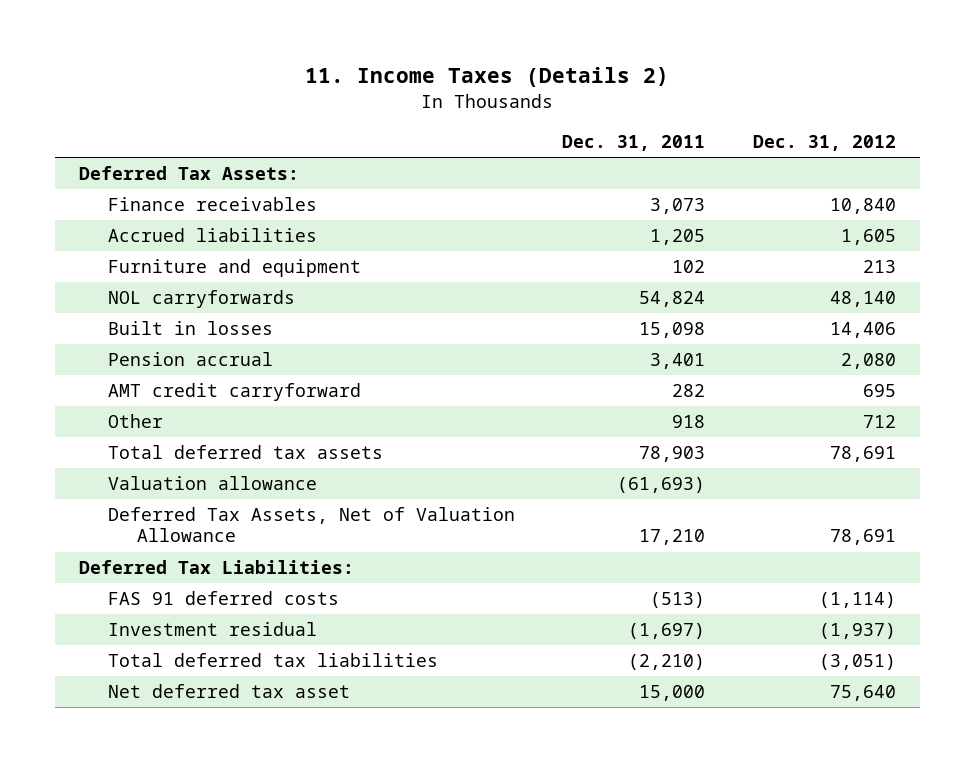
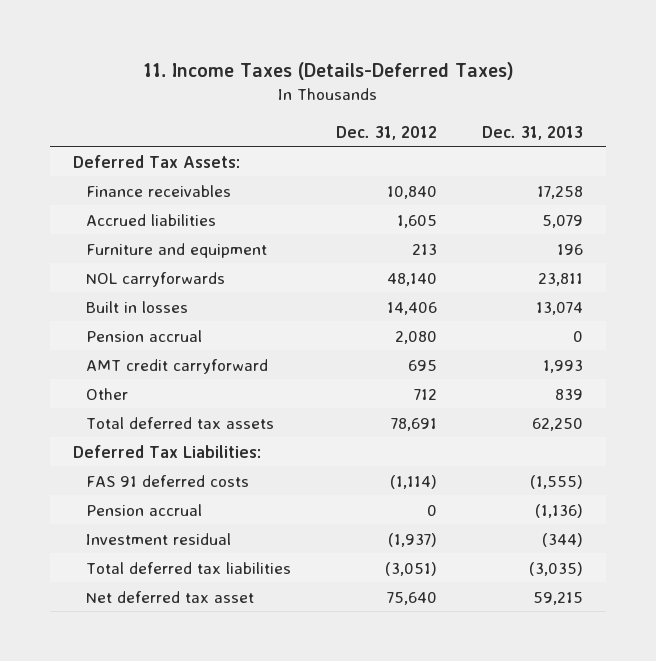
[305,67,670,88] 11. Income Taxes (Details 2) -> [142,61,514,80] 11. Income Taxes (Details-Deferred Taxes)
[562,135,706,152] Dec. 31, 2011 -> none
none -> [482,125,584,140] Dec. 31, 2013
[107,476,317,491] Valuation allowance -> none
[107,507,515,543] Deferred Tax Assets, Net of Valuation Allowance -> none
none -> [85,503,202,516] Pension accrual

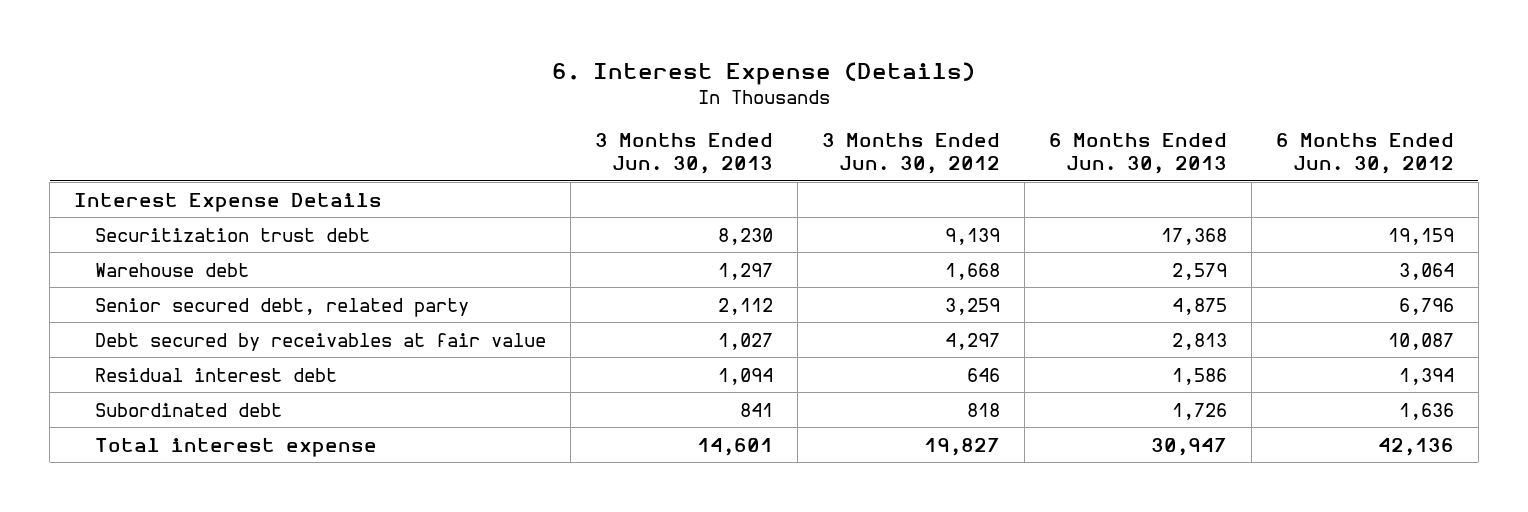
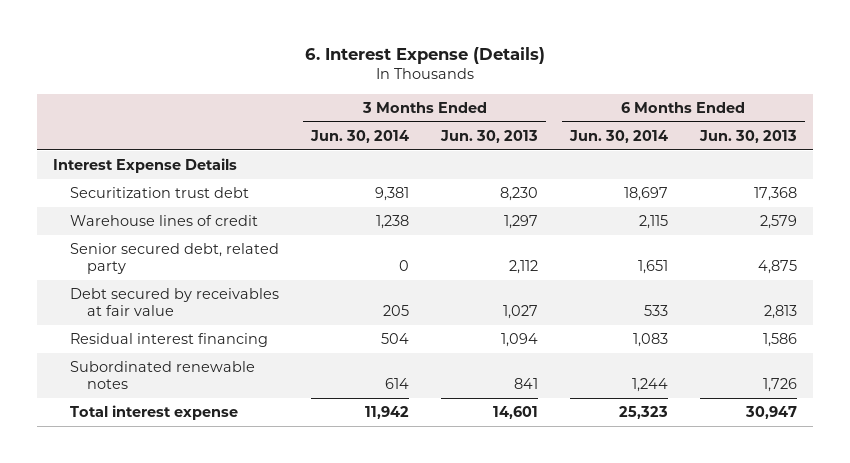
[821,133,1000,174] 3 Months Ended Jun. 30, 2012 -> none
[1275,133,1454,174] 6 Months Ended Jun. 30, 2012 -> none
none -> [310,129,410,143] Jun. 30, 2014
none -> [568,129,668,143] Jun. 30, 2014
[94,262,249,277] Warehouse debt -> [70,215,259,227] Warehouse lines of credit
[94,367,337,382] Residual interest debt -> [70,333,269,348] Residual interest financing
[94,402,282,417] Subordinated debt -> [70,361,256,389] Subordinated renewable notes

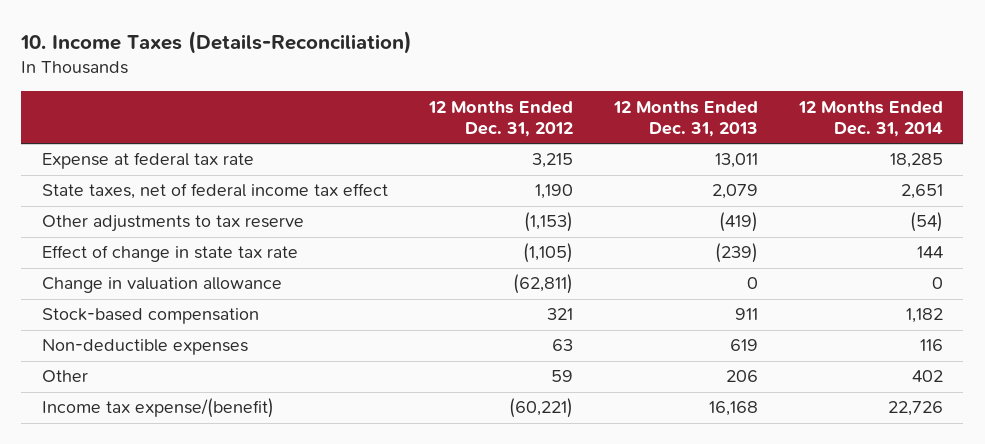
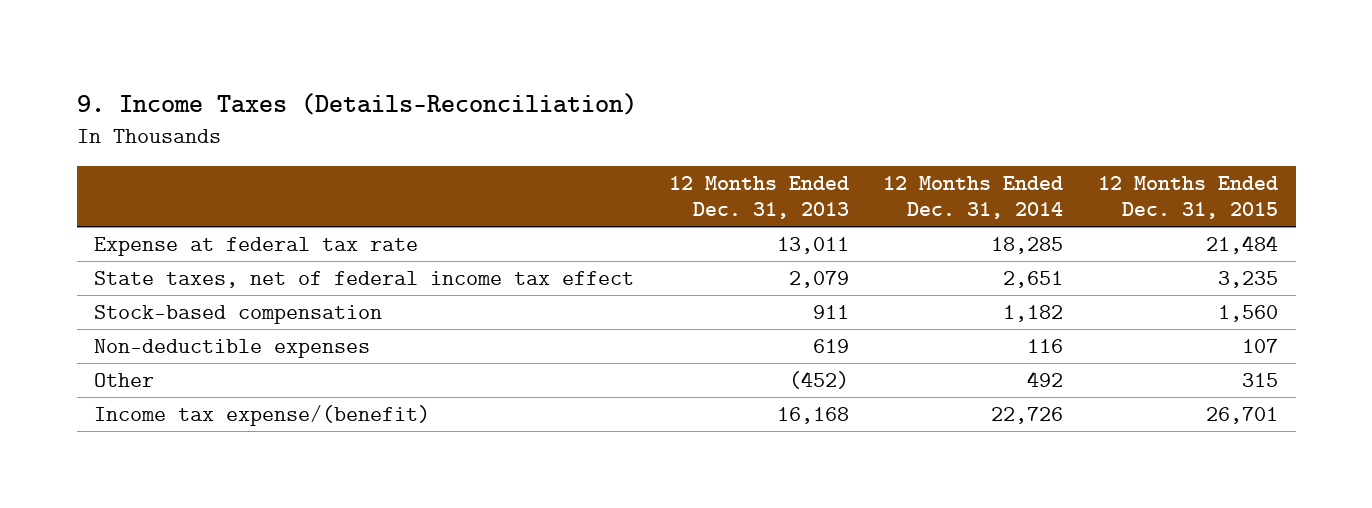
[20,31,413,55] 10. Income Taxes (Details-Reconciliation) -> [76,93,637,116] 9. Income Taxes (Details-Reconciliation)
[427,100,573,137] 12 Months Ended Dec. 31, 2012 -> none
none -> [1098,175,1279,220] 12 Months Ended Dec. 31, 2015
[41,215,304,233] Other adjustments to tax reserve -> none
[41,245,298,263] Effect of change in state tax rate -> none
[41,277,282,294] Change in valuation allowance -> none
[725,370,758,383] 206 -> [788,370,849,389] (452)
[911,370,943,383] 402 -> [1027,370,1064,387] 492

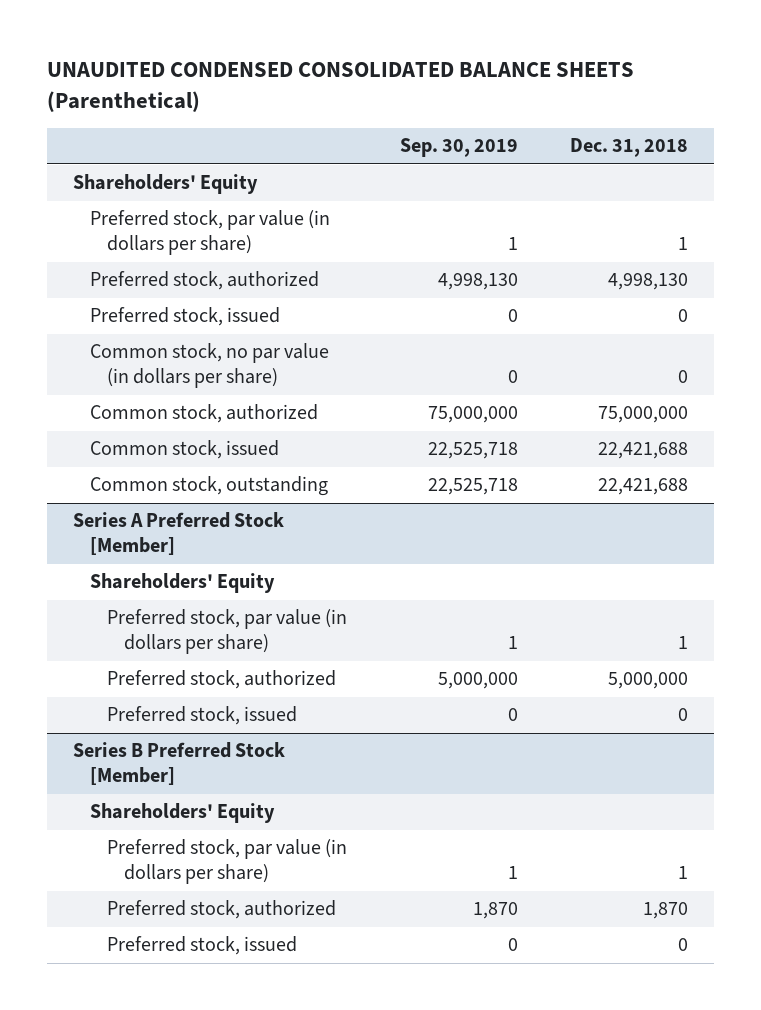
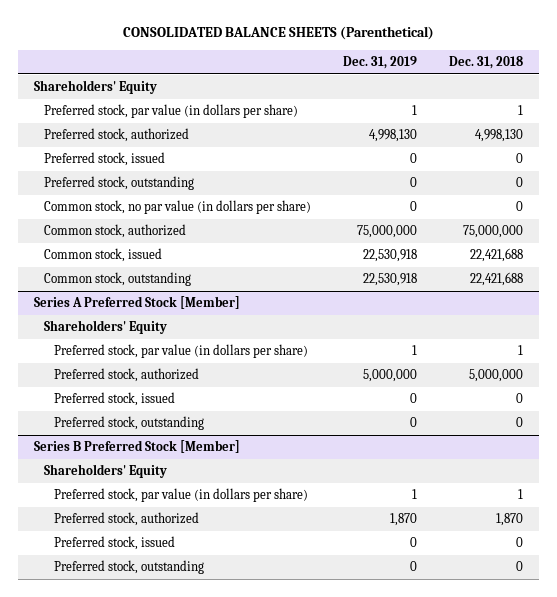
[46,62,634,112] UNAUDITED CONDENSED CONSOLIDATED BALANCE SHEETS (Parenthetical) -> [122,26,434,41] CONSOLIDATED BALANCE SHEETS (Parenthetical)
[399,138,518,158] Sep. 30, 2019 -> none
none -> [343,55,418,69] Dec. 31, 2019
none -> [44,176,195,191] Preferred stock, outstanding
none -> [54,416,205,431] Preferred stock, outstanding
none -> [54,560,205,575] Preferred stock, outstanding

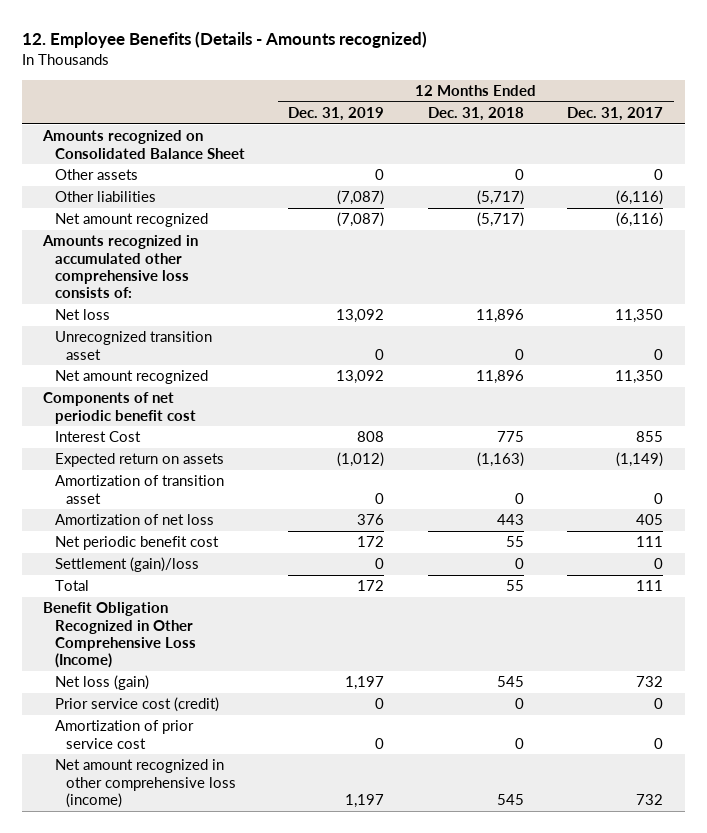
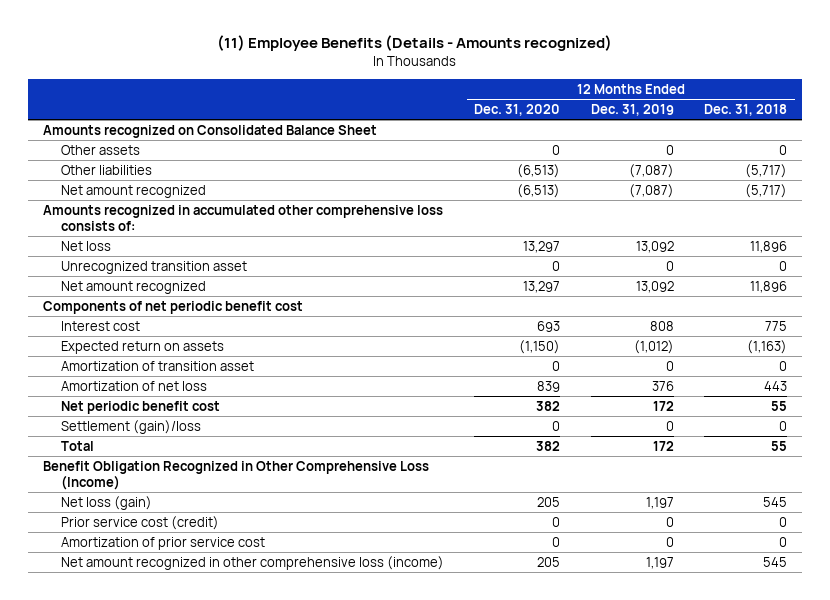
[21,30,427,48] 12. Employee Benefits (Details - Amounts recognized) -> [217,35,613,52] (11) Employee Benefits (Details - Amounts recognized)
[567,107,664,122] Dec. 31, 2017 -> none
none -> [474,103,561,116] Dec. 31, 2020
[54,431,141,443] Interest Cost -> [60,320,140,331] Interest cost

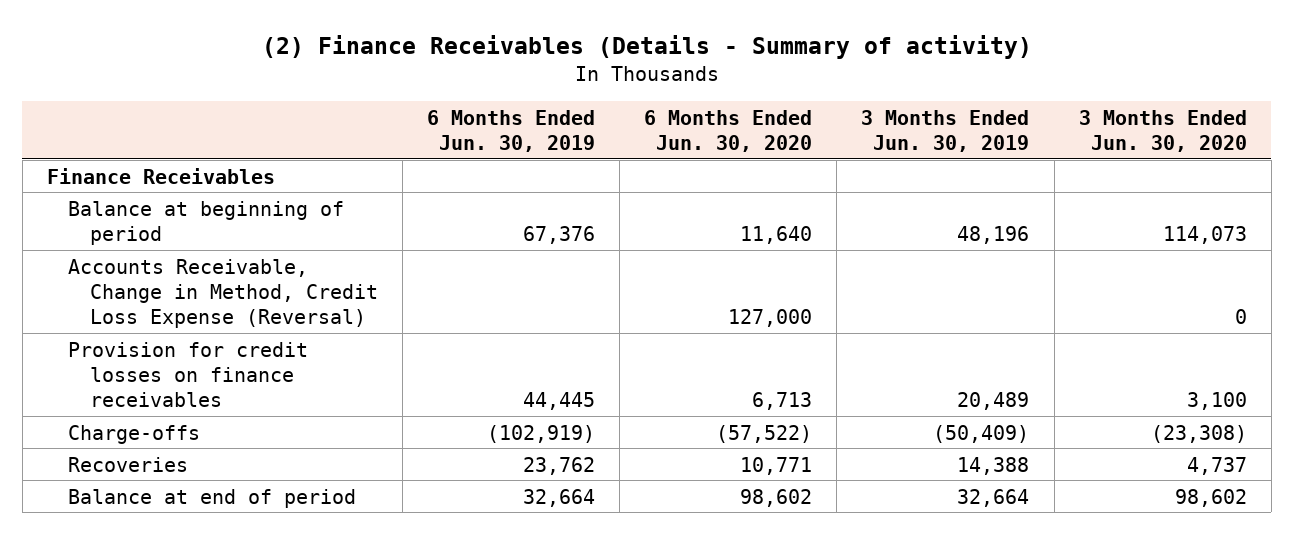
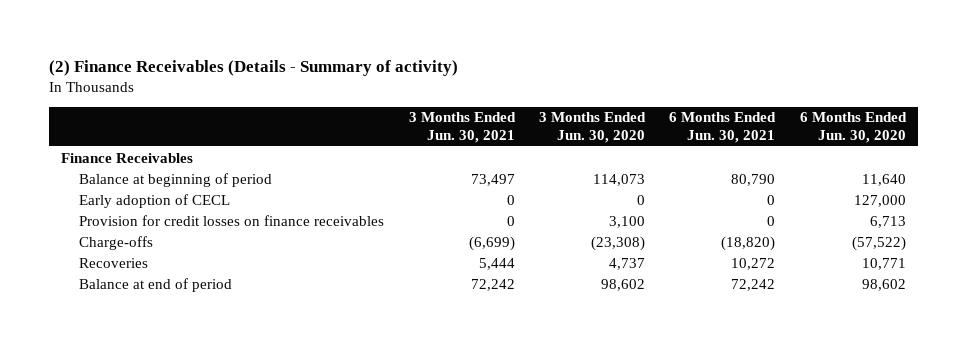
[426,109,595,153] 6 Months Ended Jun. 30, 2019 -> none
[861,109,1030,153] 3 Months Ended Jun. 30, 2019 -> none
none -> [408,112,516,144] 3 Months Ended Jun. 30, 2021
none -> [669,112,777,144] 6 Months Ended Jun. 30, 2021
[68,258,378,329] Accounts Receivable, Change in Method, Credit Loss Expense (Reversal) -> [79,193,231,208] Early adoption of CECL

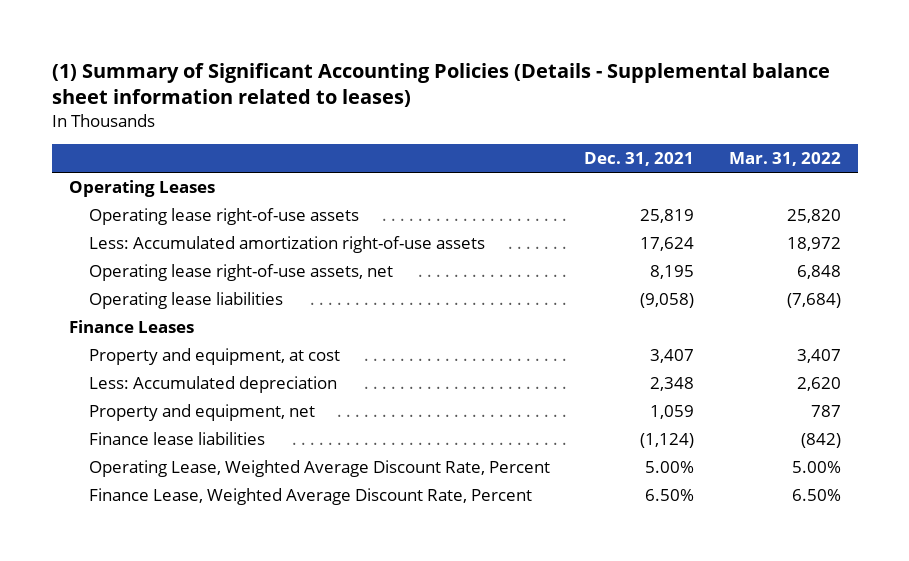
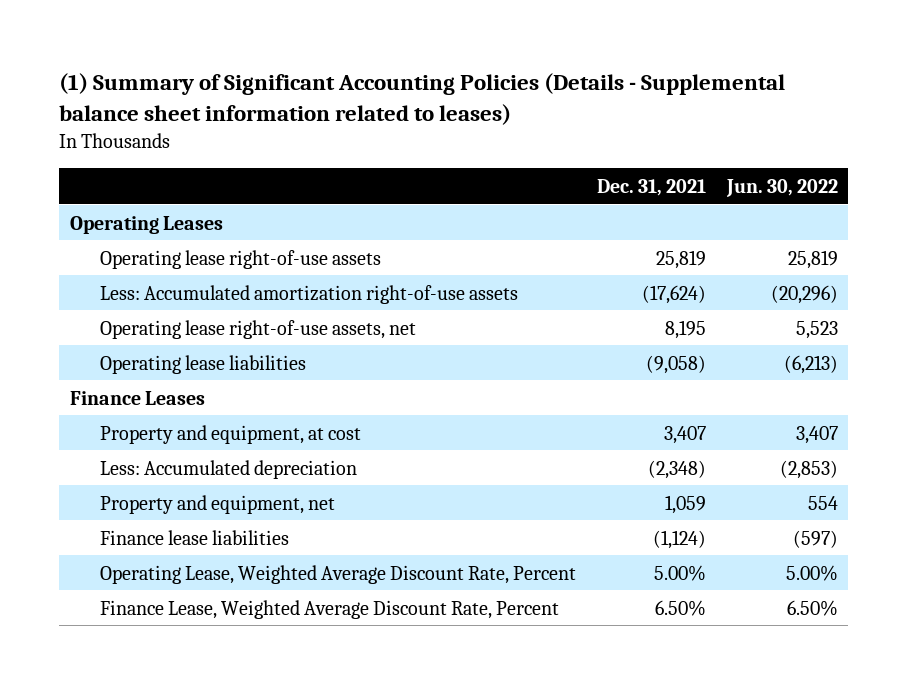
[728,151,841,166] Mar. 31, 2022 -> none
none -> [725,178,838,197] Jun. 30, 2022
[640,237,695,252] 17,624 -> [641,284,706,304] (17,624)
[650,377,695,392] 2,348 -> [647,459,706,479] (2,348)

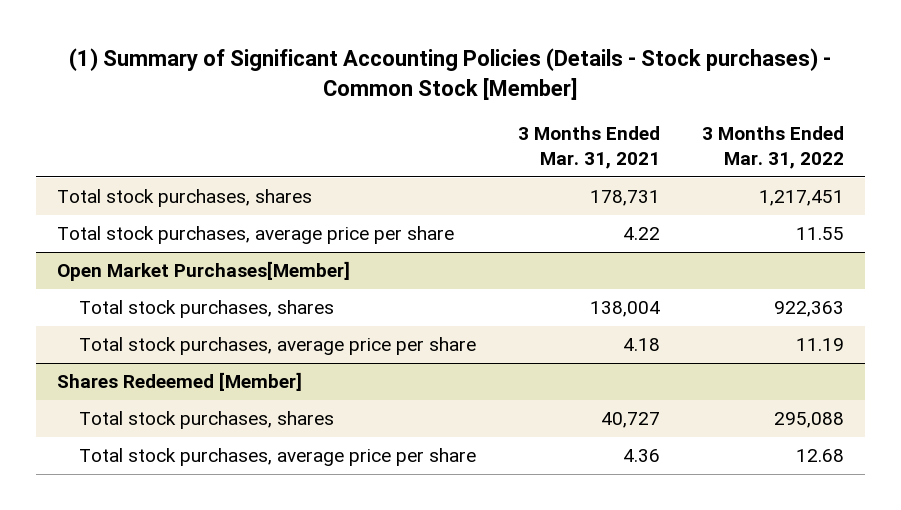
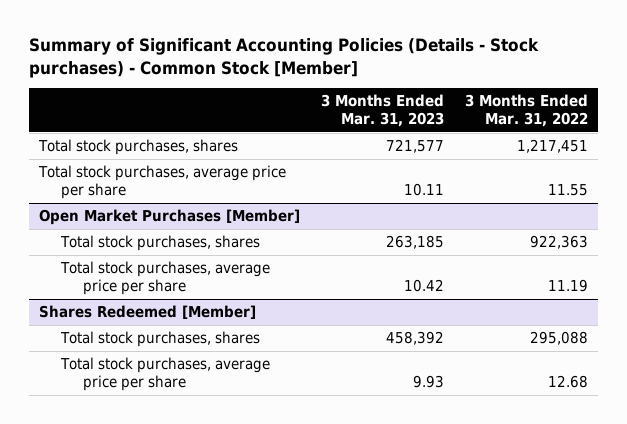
[69,48,832,101] (1) Summary of Significant Accounting Policies (Details - Stock purchases) - Common Stock [Member] -> [29,38,540,78] Summary of Significant Accounting Policies (Details - Stock purchases) - Common Stock [Member]
[517,126,660,170] 3 Months Ended Mar. 31, 2021 -> none
none -> [321,94,445,128] 3 Months Ended Mar. 31, 2023
[57,261,351,282] Open Market Purchases[Member] -> [39,209,301,226] Open Market Purchases [Member]

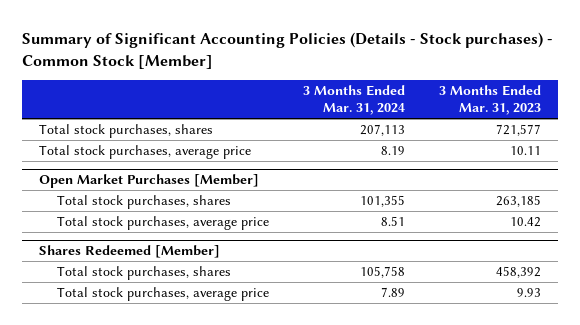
[464,94,588,128] 3 Months Ended Mar. 31, 2022 -> none
none -> [303,85,406,116] 3 Months Ended Mar. 31, 2024
[38,165,287,199] Total stock purchases, average price per share -> [39,145,252,160] Total stock purchases, average price
[60,261,271,295] Total stock purchases, average price per share -> [57,216,270,231] Total stock purchases, average price
[60,357,271,391] Total stock purchases, average price per share -> [57,287,270,302] Total stock purchases, average price

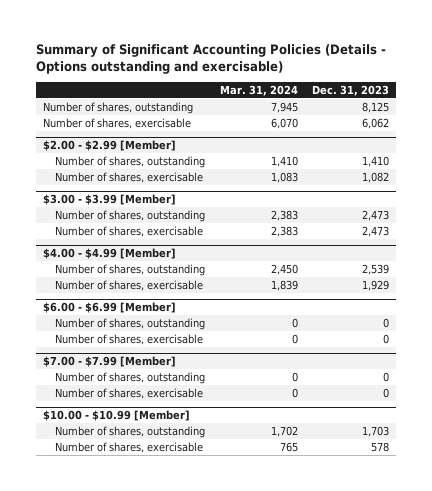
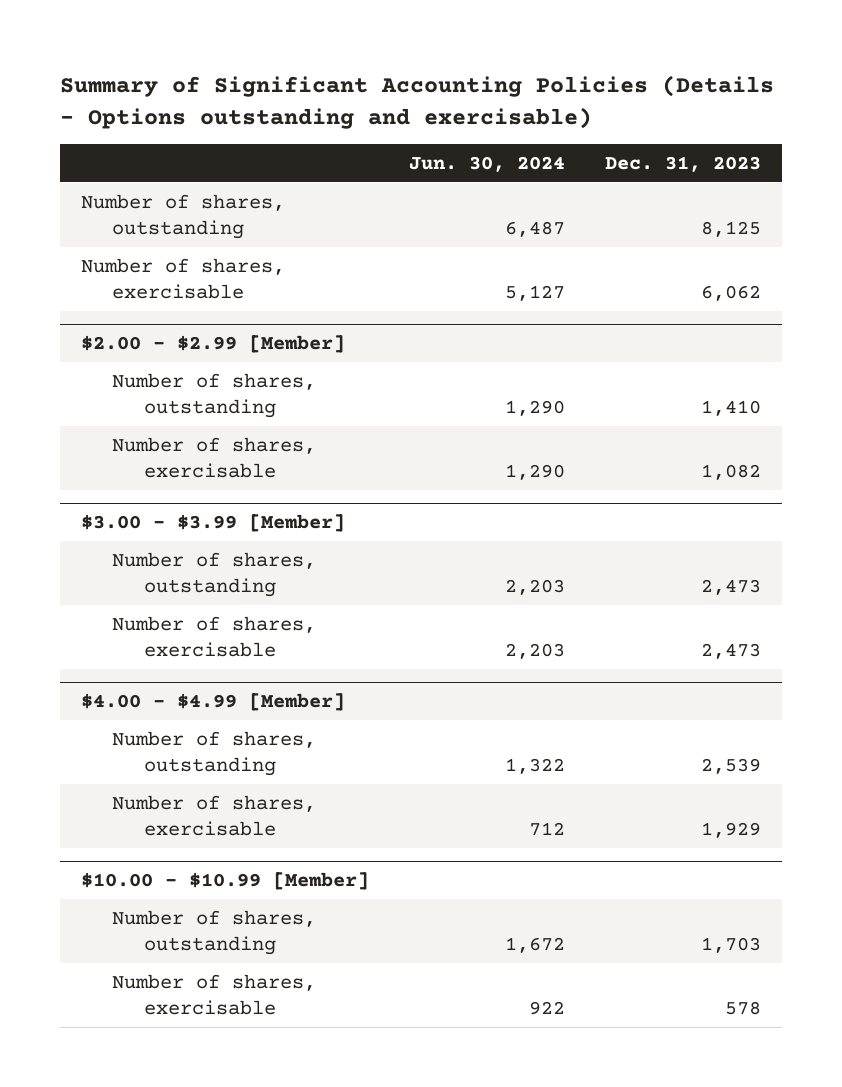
[219,84,298,96] Mar. 31, 2024 -> none
none -> [409,155,566,172] Jun. 30, 2024
[43,302,177,314] $6.00 - $6.99 [Member] -> none
[55,317,206,330] Number of shares, outstanding -> none
[55,333,204,345] Number of shares, exercisable -> none
[43,356,177,368] $7.00 - $7.99 [Member] -> none
[55,371,206,384] Number of shares, outstanding -> none
[55,387,204,399] Number of shares, exercisable -> none

